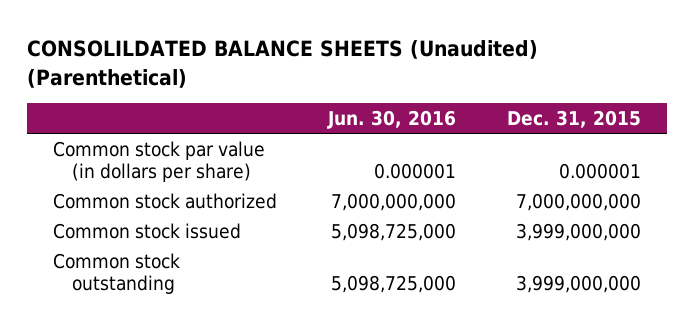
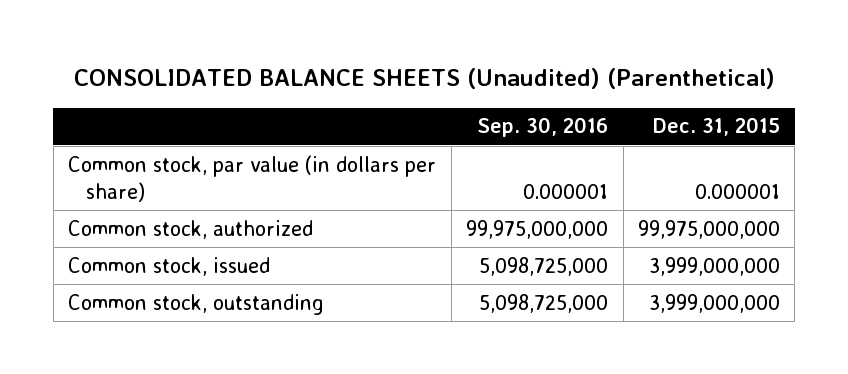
[27,39,539,88] CONSOLILDATED BALANCE SHEETS (Unaudited) (Parenthetical) -> [74,68,776,90] CONSOLIDATED BALANCE SHEETS (Unaudited) (Parenthetical)
[327,109,457,129] Jun. 30, 2016 -> none
none -> [477,117,609,138] Sep. 30, 2016
[52,140,265,183] Common stock par value (in dollars per share) -> [68,154,437,202] Common stock, par value (in dollars per share)
[52,192,277,209] Common stock authorized -> [68,219,314,239] Common stock, authorized
[516,192,642,211] 7,000,000,000 -> [638,219,781,239] 99,975,000,000
[52,222,241,239] Common stock issued -> [68,256,271,276] Common stock, issued
[52,252,180,295] Common stock outstanding -> [68,293,325,315] Common stock, outstanding

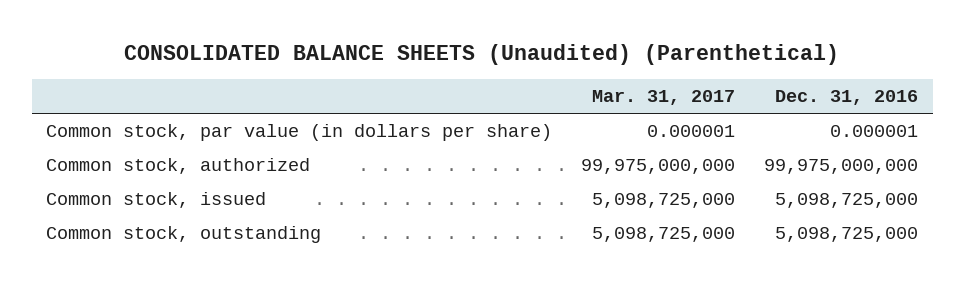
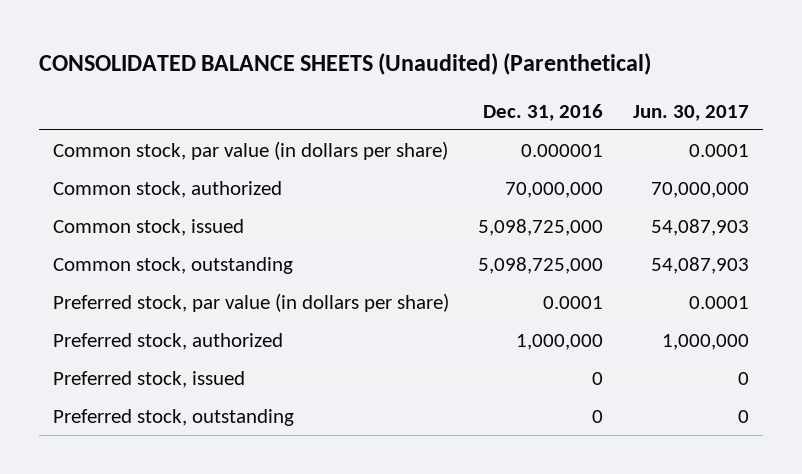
[592,90,736,106] Mar. 31, 2017 -> none
none -> [632,104,749,121] Jun. 30, 2017
[764,159,919,175] 99,975,000,000 -> [505,181,604,198] 70,000,000
none -> [53,292,450,312] Preferred stock, par value (in dollars per share)
none -> [53,332,284,350] Preferred stock, authorized
none -> [53,370,246,388] Preferred stock, issued
none -> [53,408,295,426] Preferred stock, outstanding

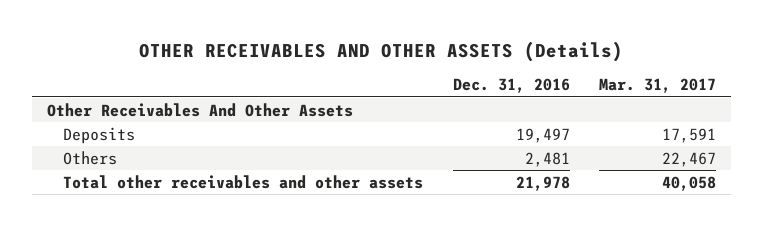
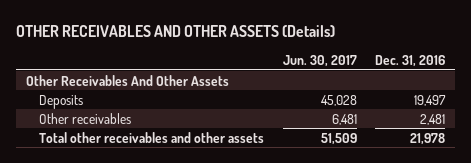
[599,78,717,94] Mar. 31, 2017 -> none
none -> [282,54,357,67] Jun. 30, 2017
[62,150,117,165] Others -> [38,112,131,124] Other receivables

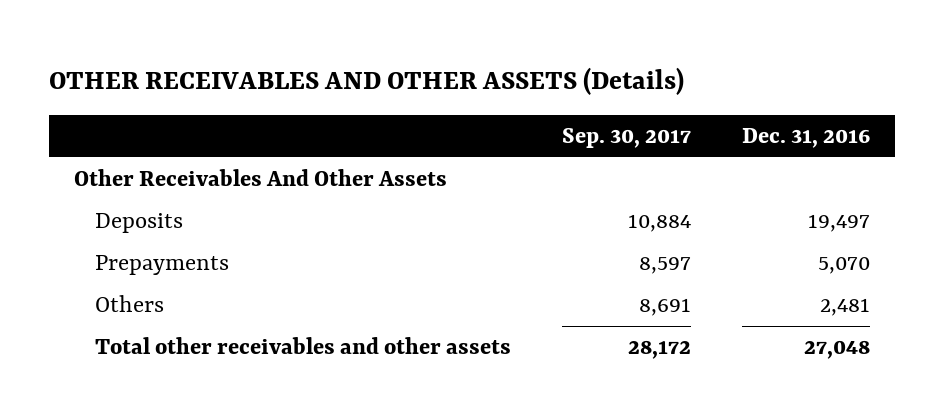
[282,54,357,67] Jun. 30, 2017 -> none
none -> [561,128,691,149] Sep. 30, 2017
none -> [94,255,229,276] Prepayments
[38,112,131,124] Other receivables -> [94,295,164,313] Others
[410,132,446,145] 21,978 -> [803,340,870,360] 27,048

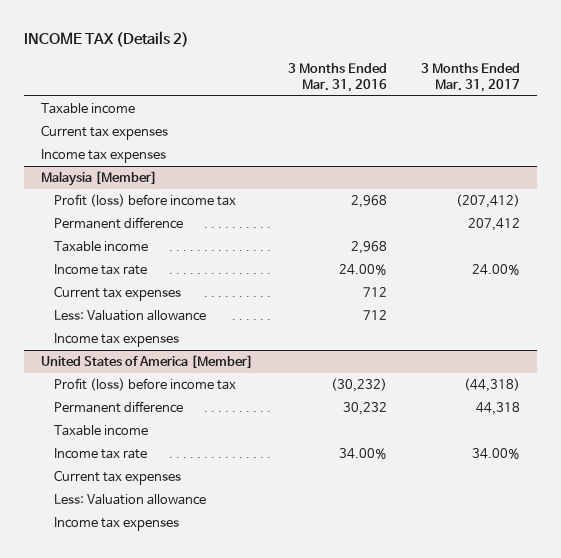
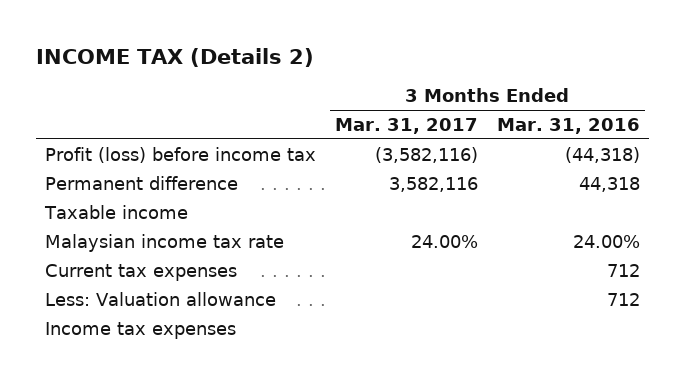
none -> [45,146,317,163] Profit (loss) before income tax
none -> [45,175,239,190] Permanent difference
[41,125,169,141] Current tax expenses -> none
[41,149,167,164] Income tax expenses -> none
[41,171,158,187] Malaysia [Member] -> none
[54,194,237,208] Profit (loss) before income tax -> none
[54,217,184,230] Permanent difference -> none
[54,241,149,253] Taxable income -> none
[54,264,148,276] Income tax rate -> [45,233,285,252] Malaysian income tax rate
[41,355,254,370] United States of America [Member] -> none
[54,378,237,392] Profit (loss) before income tax -> none
[54,401,184,414] Permanent difference -> none
[54,425,149,437] Taxable income -> none
[54,448,148,460] Income tax rate -> none
[54,470,182,486] Current tax expenses -> none
[54,494,207,506] Less: Valuation allowance -> none
[54,517,180,532] Income tax expenses -> none

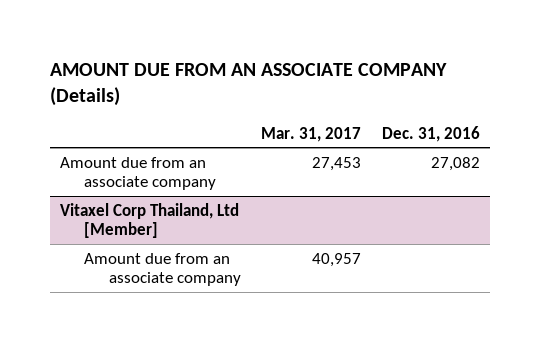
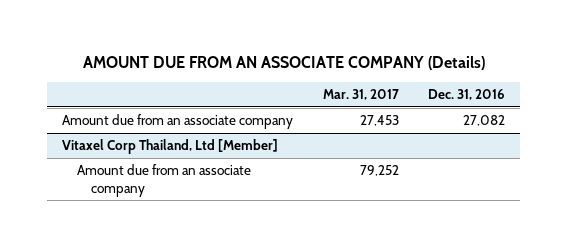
[312,252,362,267] 40,957 -> [359,165,399,177] 79,252

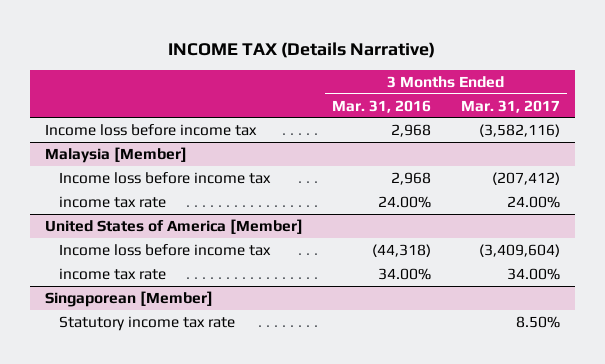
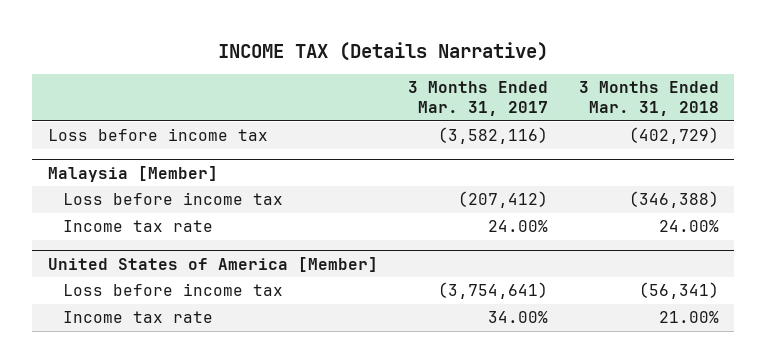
[332,99,432,113] Mar. 31, 2016 -> none
none -> [578,81,719,117] 3 Months Ended Mar. 31, 2018
[45,123,258,136] Income loss before income tax -> [47,128,268,142] Loss before income tax
[59,171,272,184] Income loss before income tax -> [62,192,283,206] Loss before income tax
[59,195,167,208] income tax rate -> [62,220,213,233] Income tax rate
[45,290,214,307] Singaporean [Member] -> none
[59,315,236,331] Statutory income tax rate -> none
[59,243,272,256] Income loss before income tax -> [62,283,283,297] Loss before income tax
[478,243,560,257] (3,409,604) -> [438,282,549,300] (3,754,641)
[59,267,167,280] income tax rate -> [62,311,213,324] Income tax rate

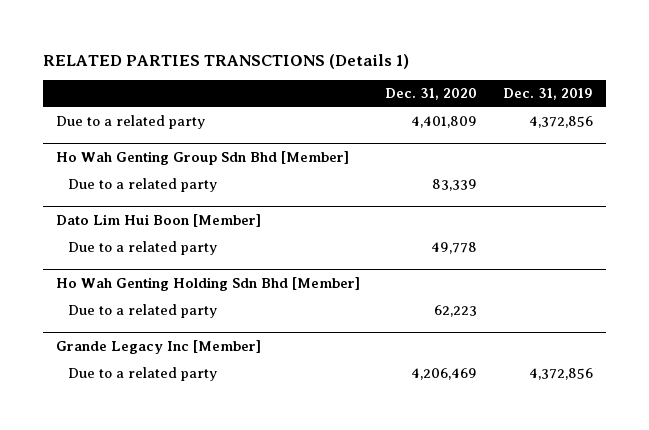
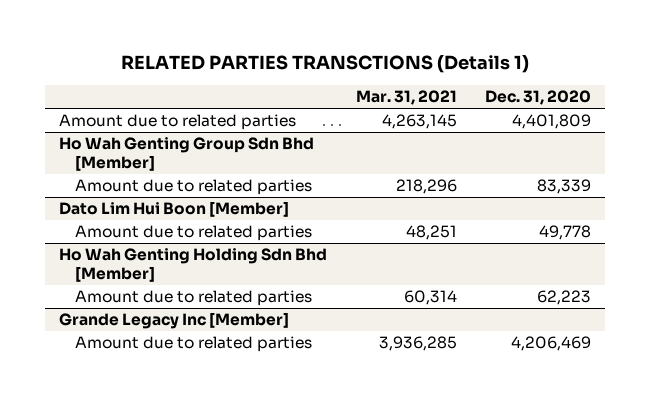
[502,88,593,101] Dec. 31, 2019 -> none
none -> [355,90,457,106] Mar. 31, 2021
[55,115,205,130] Due to a related party -> [59,114,297,131] Amount due to related parties
[68,178,218,193] Due to a related party -> [74,179,312,196] Amount due to related parties
[68,241,218,256] Due to a related party -> [74,225,312,242] Amount due to related parties
[68,304,218,319] Due to a related party -> [74,290,312,307] Amount due to related parties
[68,367,218,382] Due to a related party -> [74,336,312,353] Amount due to related parties

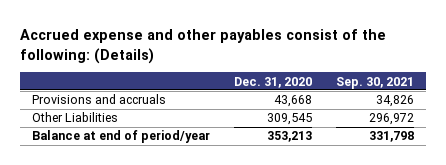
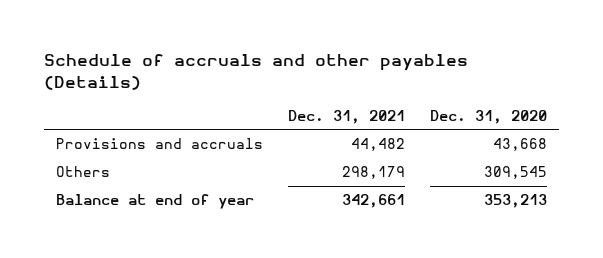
[20,29,387,64] Accrued expense and other payables consist of the following: (Details) -> [43,53,468,90] Schedule of accruals and other payables (Details)
[335,76,414,89] Sep. 30, 2021 -> none
none -> [288,109,406,124] Dec. 31, 2021
[32,112,119,123] Other Liabilities -> [56,166,111,178] Others
[32,130,211,144] Balance at end of period/year -> [56,194,255,210] Balance at end of year

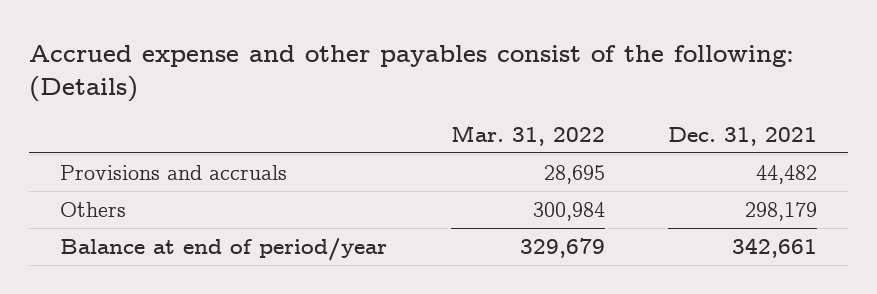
[43,53,468,90] Schedule of accruals and other payables (Details) -> [28,44,794,102] Accrued expense and other payables consist of the following: (Details)
[429,109,547,124] Dec. 31, 2020 -> none
none -> [450,124,605,146] Mar. 31, 2022
[56,194,255,210] Balance at end of year -> [60,237,388,261] Balance at end of period/year

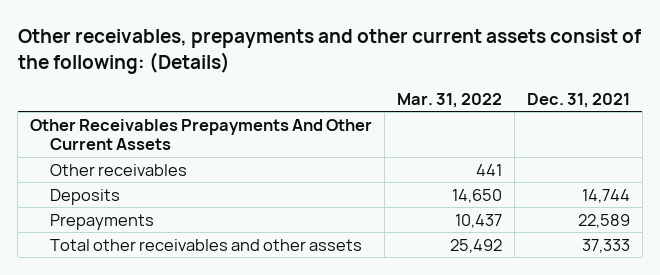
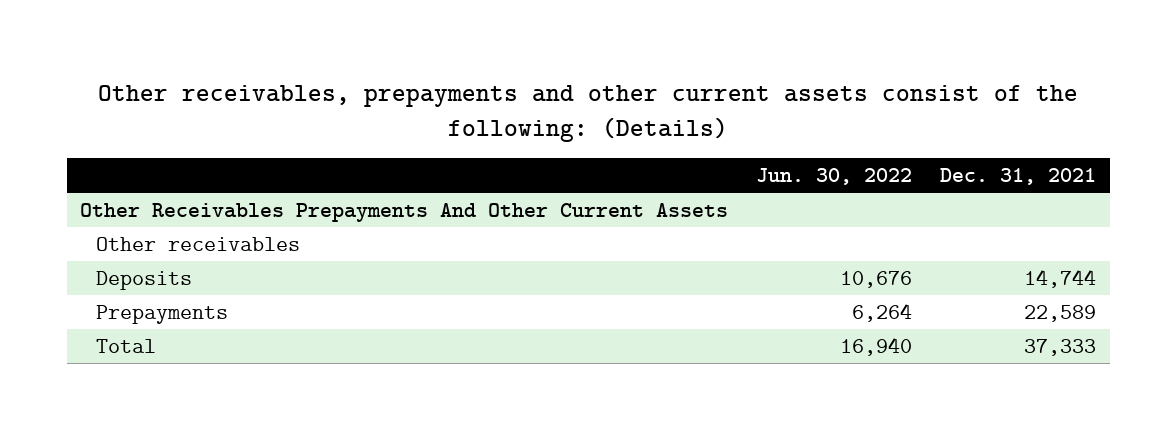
[396,92,502,108] Mar. 31, 2022 -> none
none -> [756,168,913,186] Jun. 30, 2022
[49,238,362,251] Total other receivables and other assets -> [96,338,157,353] Total

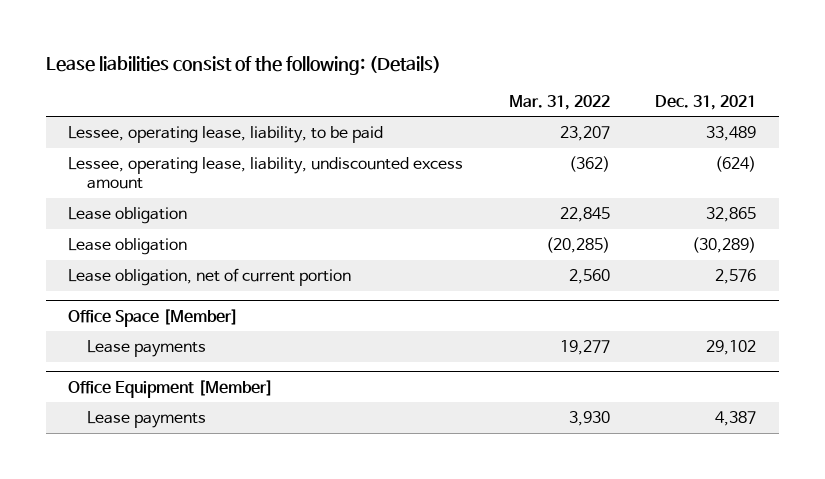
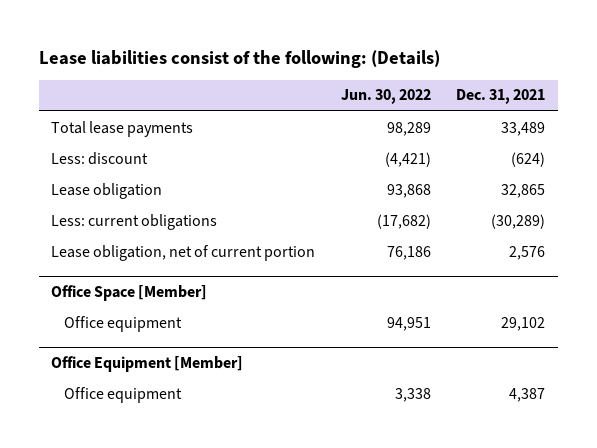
[508,94,610,110] Mar. 31, 2022 -> none
none -> [340,89,431,105] Jun. 30, 2022
[68,125,384,143] Lessee, operating lease, liability, to be paid -> [51,120,194,137] Total lease payments
[68,156,464,190] Lessee, operating lease, liability, undiscounted excess amount -> [51,151,149,165] Less: discount
[68,237,188,255] Lease obligation -> [51,213,218,230] Less: current obligations
[86,339,206,357] Lease payments -> [64,315,183,332] Office equipment
[86,410,206,428] Lease payments -> [64,386,183,403] Office equipment

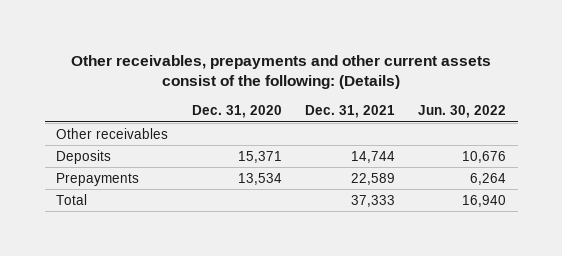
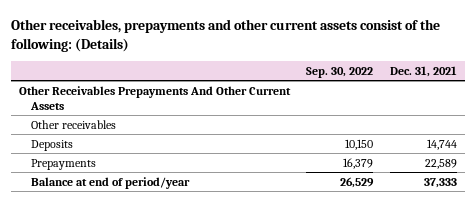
[191,105,282,119] Dec. 31, 2020 -> none
[417,105,506,119] Jun. 30, 2022 -> none
none -> [306,66,374,78] Sep. 30, 2022
none -> [19,85,292,110] Other Receivables Prepayments And Other Current Assets
[56,193,88,205] Total -> [30,176,190,189] Balance at end of period/year

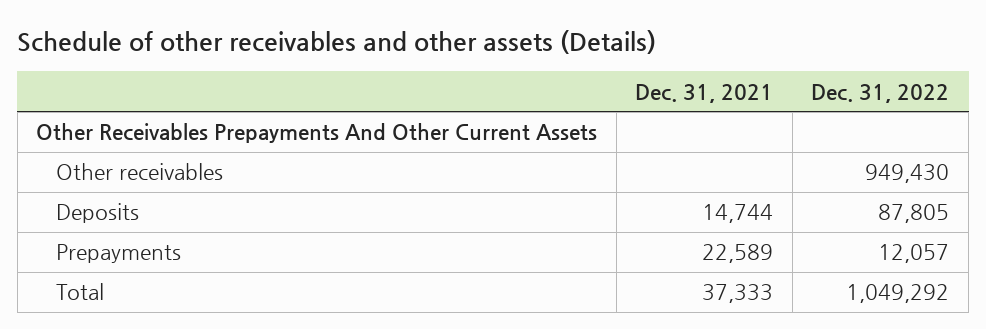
[11,18,441,52] Other receivables, prepayments and other current assets consist of the following: (Details) -> [17,30,657,55] Schedule of other receivables and other assets (Details)
[306,66,374,78] Sep. 30, 2022 -> none
none -> [811,83,950,103] Dec. 31, 2022
[30,176,190,189] Balance at end of period/year -> [56,283,105,301] Total

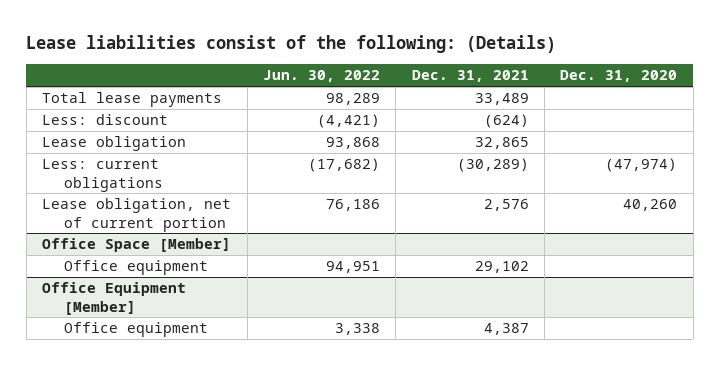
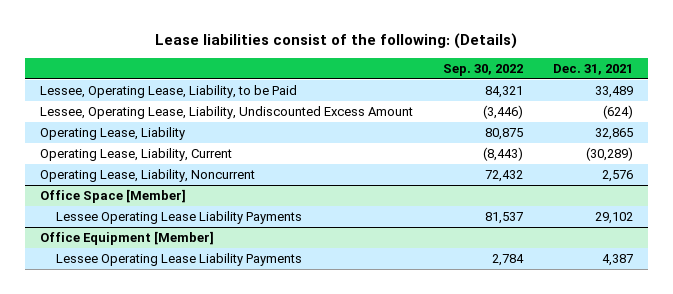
[263,70,381,83] Jun. 30, 2022 -> none
[560,70,678,83] Dec. 31, 2020 -> none
none -> [442,64,523,77] Sep. 30, 2022
[42,92,223,108] Total lease payments -> [39,85,297,99] Lessee, Operating Lease, Liability, to be Paid
[42,114,169,126] Less: discount -> [39,106,413,120] Lessee, Operating Lease, Liability, Undiscounted Excess Amount
[42,136,187,152] Lease obligation -> [39,127,185,141] Operating Lease, Liability
[42,159,163,192] Less: current obligations -> [39,148,232,162] Operating Lease, Liability, Current
[42,198,232,232] Lease obligation, net of current portion -> [39,169,255,183] Operating Lease, Liability, Noncurrent
[63,260,208,276] Office equipment -> [56,211,303,225] Lessee Operating Lease Liability Payments
[63,322,208,338] Office equipment -> [56,253,303,267] Lessee Operating Lease Liability Payments

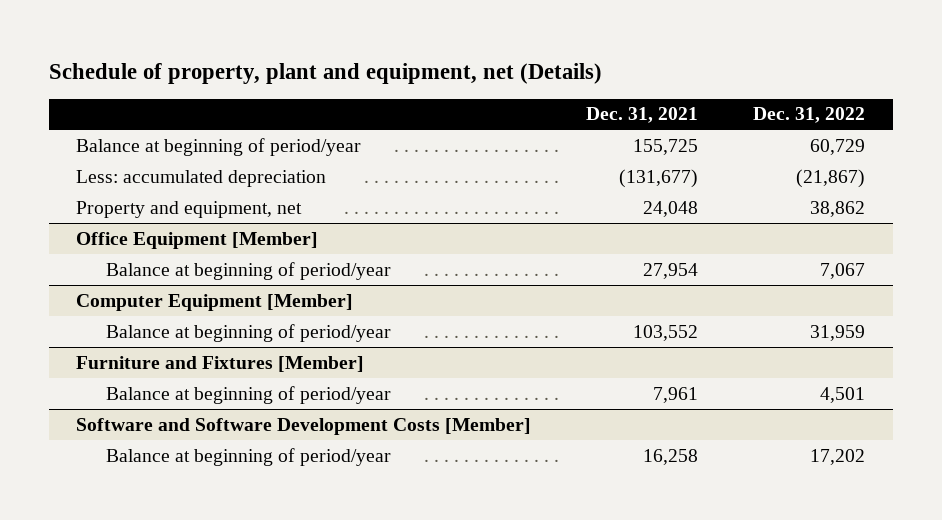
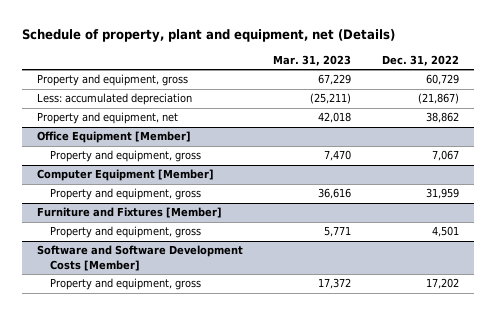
[586,107,699,124] Dec. 31, 2021 -> none
none -> [273,54,352,66] Mar. 31, 2023
[76,137,362,156] Balance at beginning of period/year -> [37,74,189,87] Property and equipment, gross
[105,261,391,280] Balance at beginning of period/year -> [50,150,202,163] Property and equipment, gross
[105,323,391,342] Balance at beginning of period/year -> [50,188,202,201] Property and equipment, gross
[105,385,391,404] Balance at beginning of period/year -> [50,226,202,239] Property and equipment, gross
[105,447,391,466] Balance at beginning of period/year -> [50,278,202,291] Property and equipment, gross

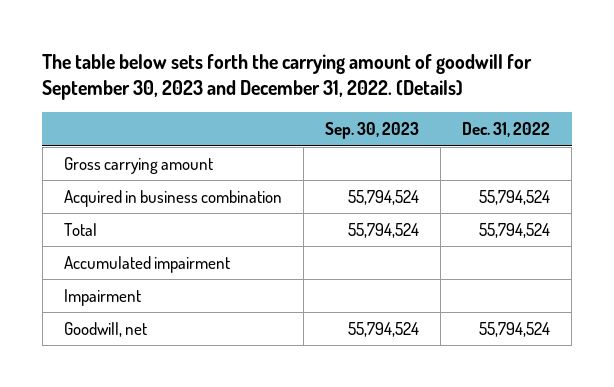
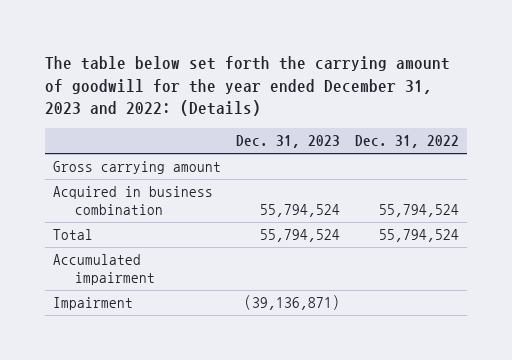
[42,53,533,101] The table below sets forth the carrying amount of goodwill for September 30, 2023 and December 31, 2022. (Details) -> [45,55,451,117] The table below set forth the carrying amount of goodwill for the year ended December 31, 2023 and 2022: (Details)
[325,122,420,140] Sep. 30, 2023 -> none
none -> [235,135,340,149] Dec. 31, 2023
[64,321,148,337] Goodwill, net -> none

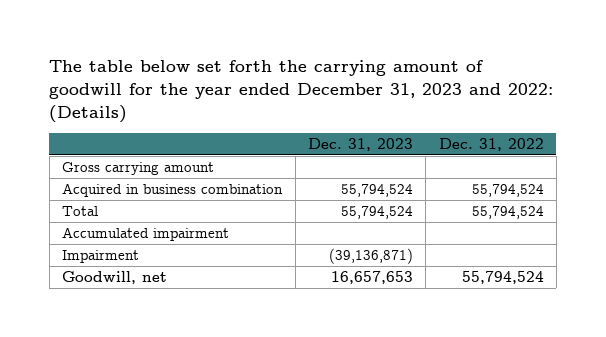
none -> [62,271,168,285] Goodwill, net

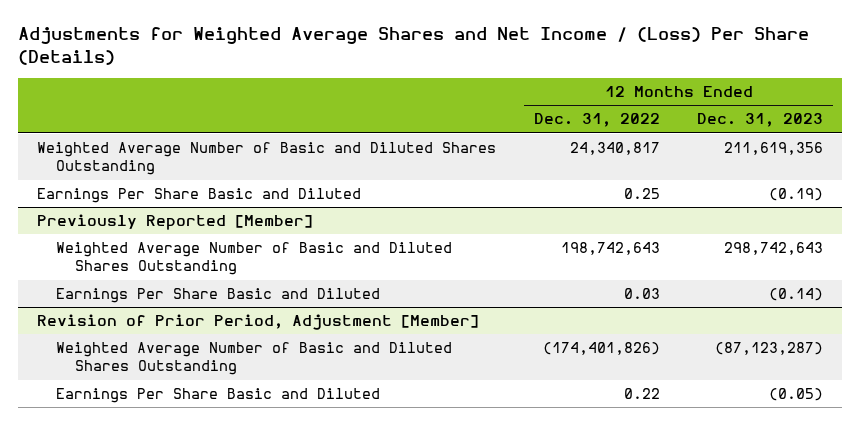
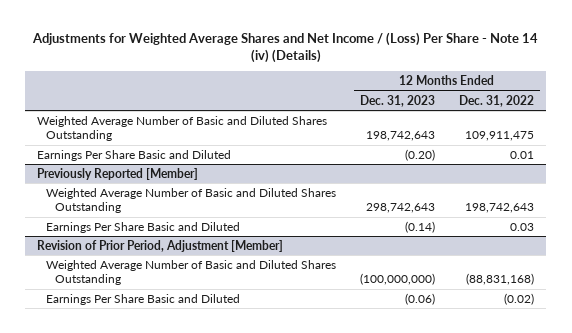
[17,27,809,66] Adjustments for Weighted Average Shares and Net Income / (Loss) Per Share (Details) -> [31,31,538,64] Adjustments for Weighted Average Shares and Net Income / (Loss) Per Share - Note 14 (iv) (Details)
[569,142,660,156] 24,340,817 -> [465,131,535,142] 109,911,475
[724,142,824,156] 211,619,356 -> [366,131,436,142] 198,742,643
[623,188,660,200] 0.25 -> [510,150,535,159] 0.01
[769,188,824,202] (0.19) -> [405,148,436,161] (0.20)
[542,342,660,356] (174,401,826) -> [466,273,535,286] (88,831,168)
[715,342,824,356] (87,123,287) -> [360,273,436,286] (100,000,000)
[623,388,660,400] 0.22 -> [504,292,535,305] (0.02)
[769,388,824,402] (0.05) -> [405,292,436,305] (0.06)

